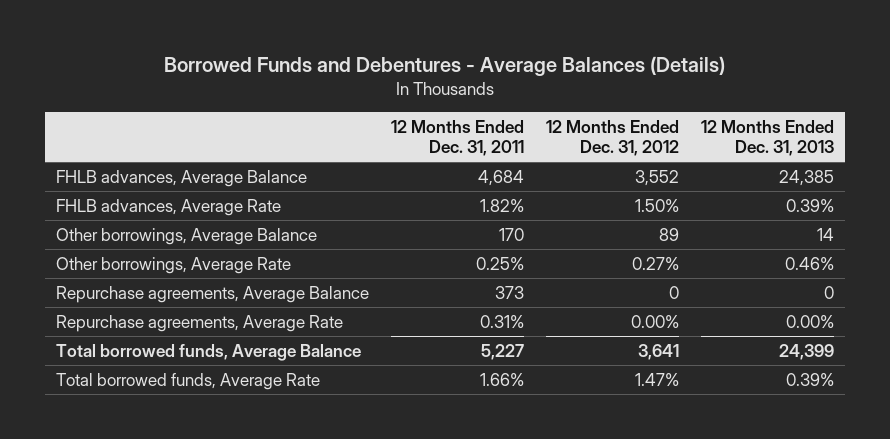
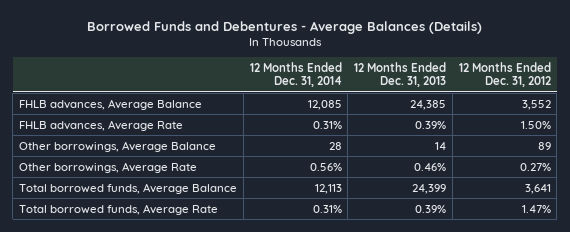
[391,119,525,157] 12 Months Ended Dec. 31, 2011 -> none
none -> [249,61,342,87] 12 Months Ended Dec. 31, 2014
[56,285,370,303] Repurchase agreements, Average Balance -> none
[56,314,344,332] Repurchase agreements, Average Rate -> none

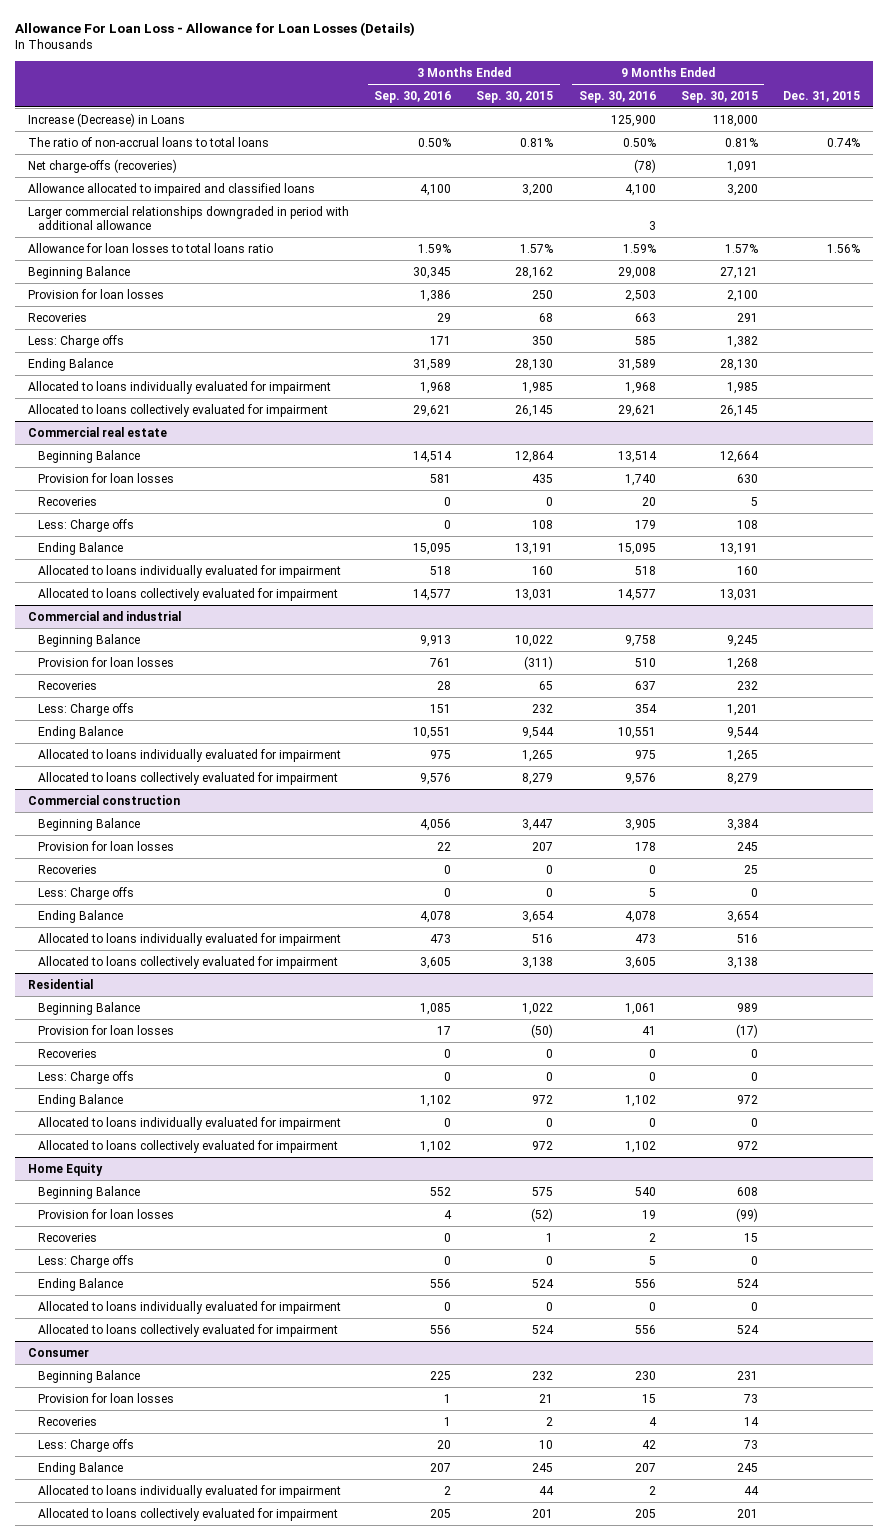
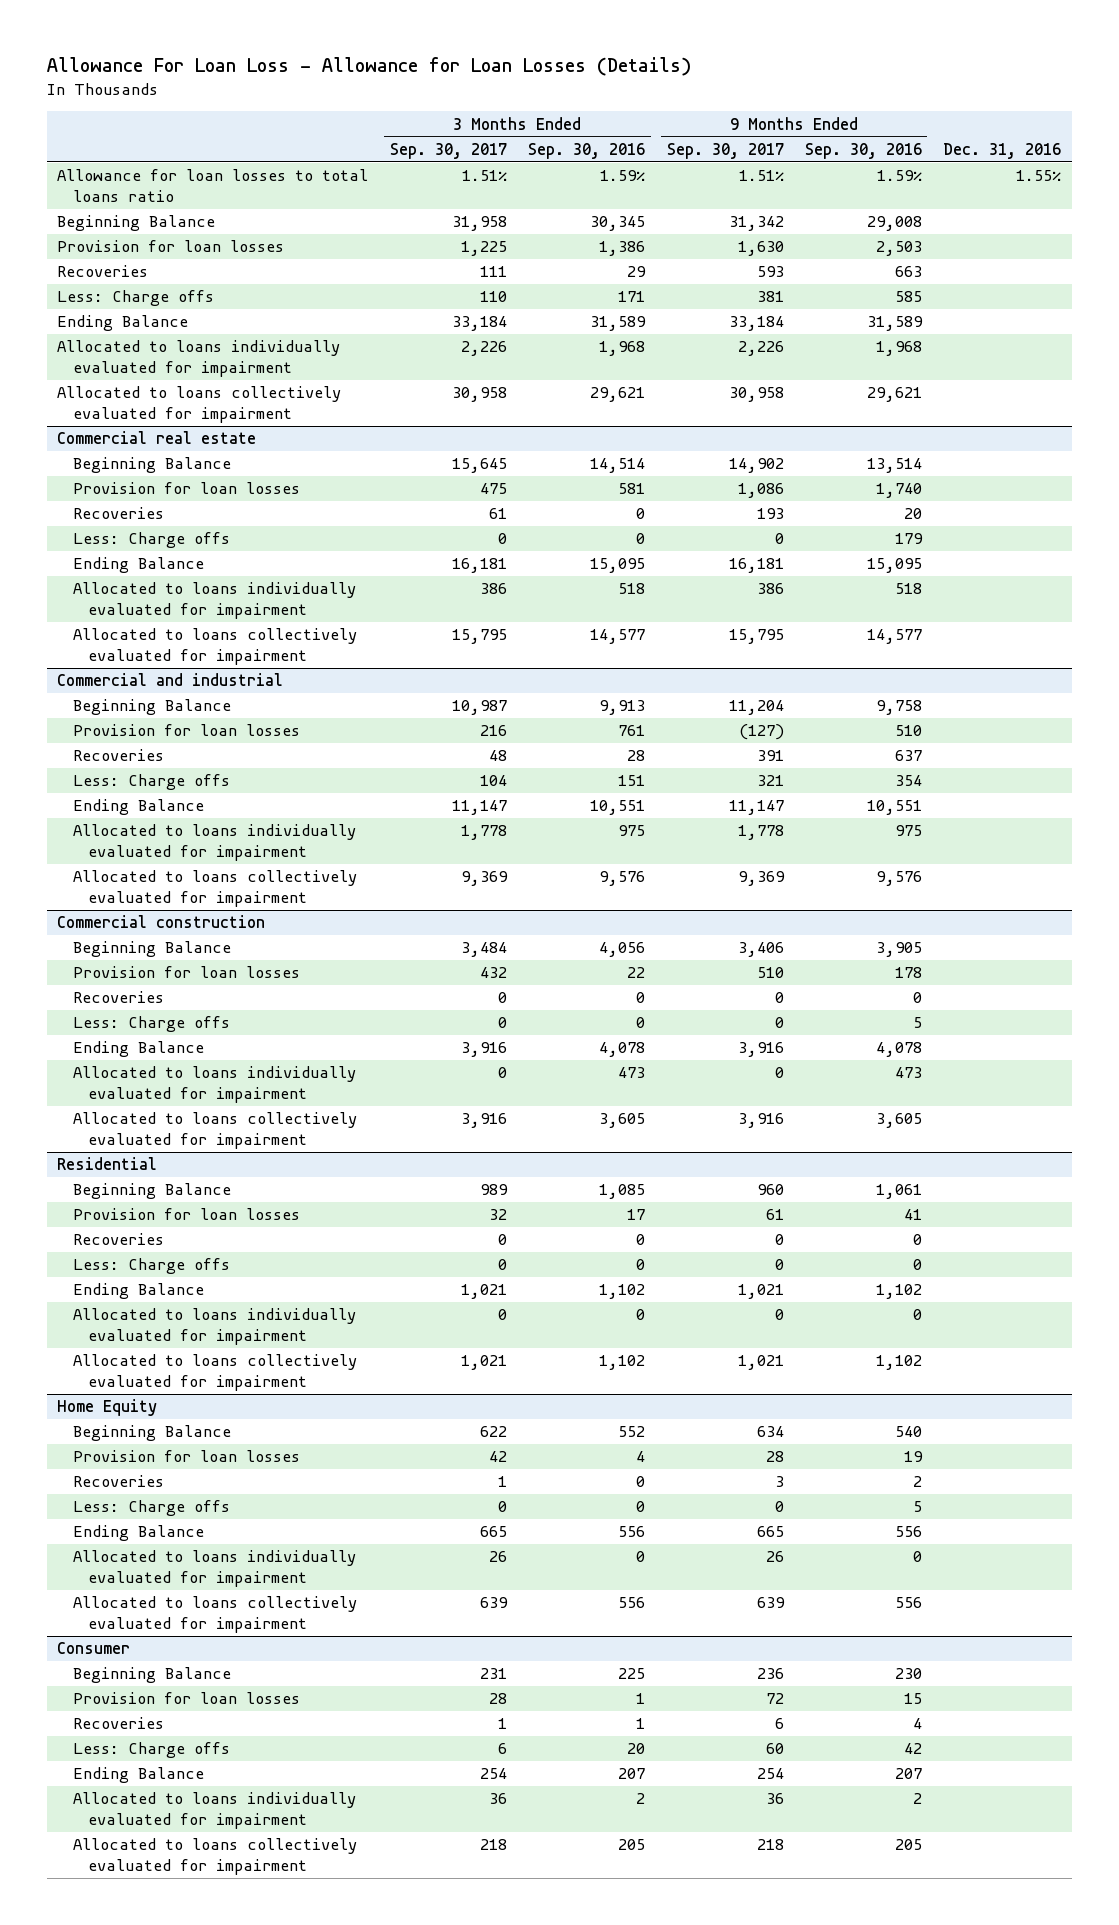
[476,90,554,103] Sep. 30, 2015 -> none
[681,90,759,103] Sep. 30, 2015 -> none
[783,90,861,102] Dec. 31, 2015 -> none
none -> [389,142,507,159] Sep. 30, 2017
none -> [666,142,784,159] Sep. 30, 2017
none -> [943,142,1062,159] Dec. 31, 2016
[27,112,185,127] Increase (Decrease) in Loans -> none
[27,136,269,147] The ratio of non-accrual loans to total loans -> none
[27,158,177,173] Net charge-offs (recoveries) -> none
[27,182,315,196] Allowance allocated to impaired and classified loans -> none
[27,205,349,231] Larger commercial relationships downgraded in period with additional allowance -> none

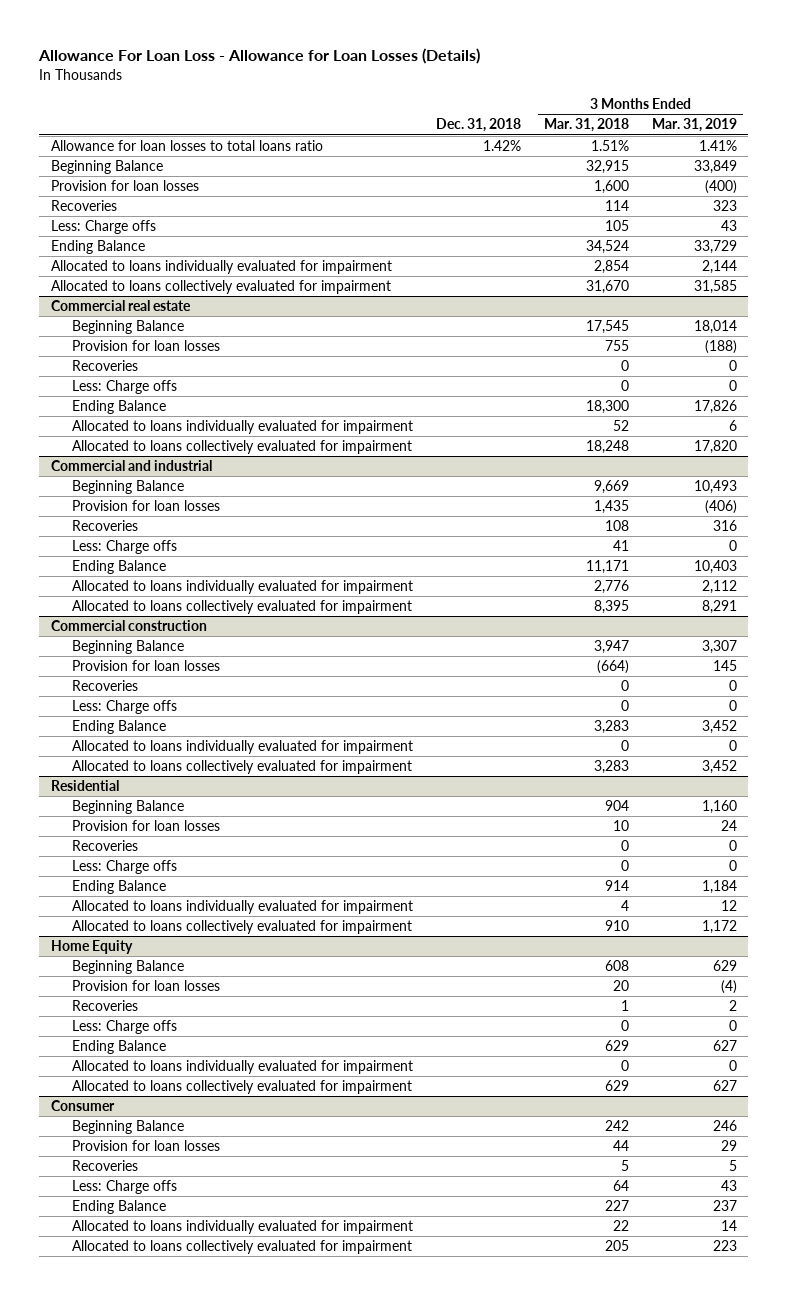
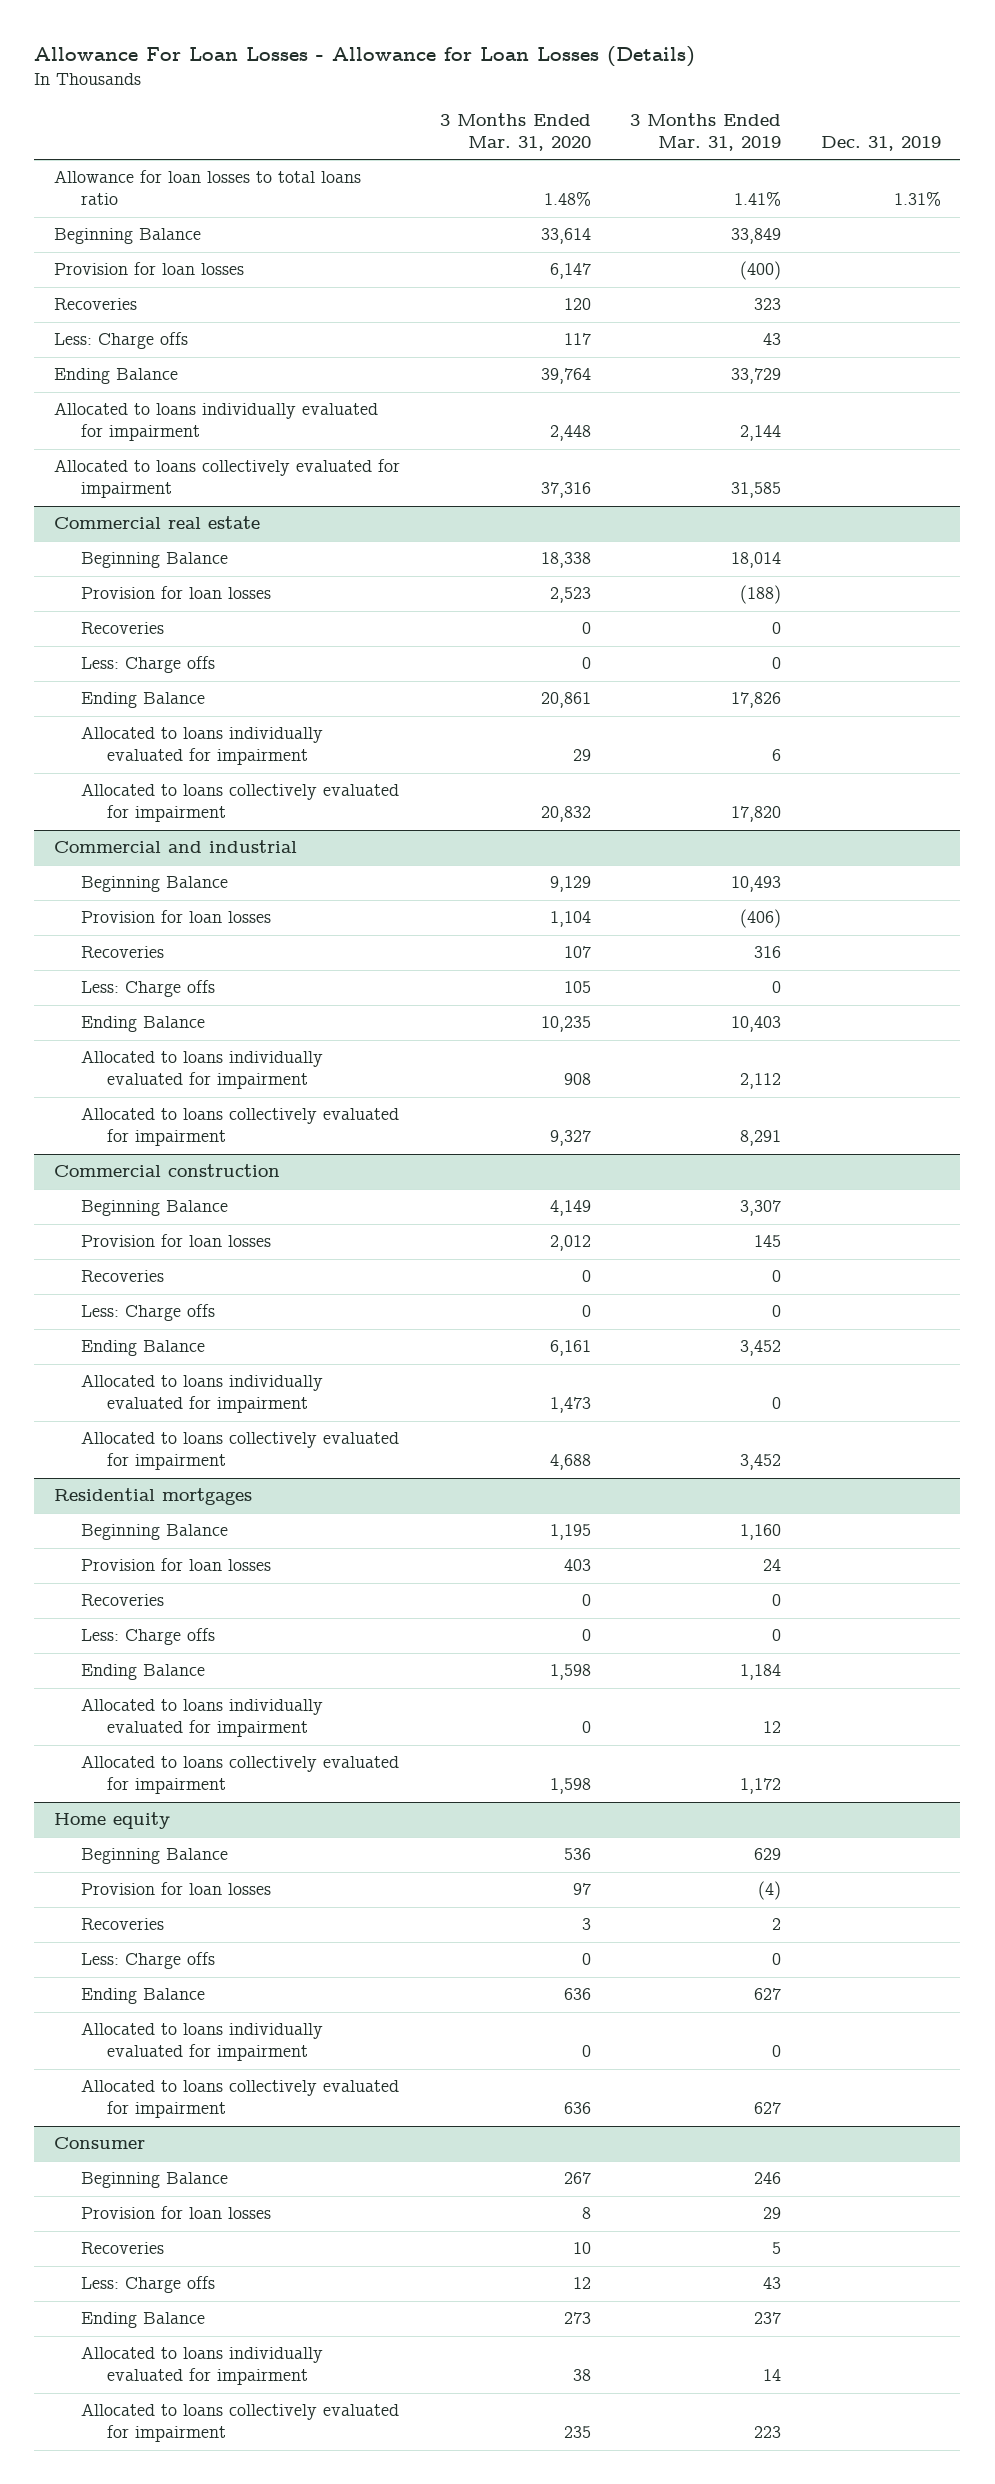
[38,47,481,64] Allowance For Loan Loss - Allowance for Loan Losses (Details) -> [34,46,696,68] Allowance For Loan Losses - Allowance for Loan Losses (Details)
[436,118,522,133] Dec. 31, 2018 -> none
[544,118,630,133] Mar. 31, 2018 -> none
none -> [439,112,591,151] 3 Months Ended Mar. 31, 2020
none -> [820,135,941,151] Dec. 31, 2019
[50,780,119,792] Residential -> [54,1488,253,1506] Residential mortgages
[50,940,133,955] Home Equity -> [54,1812,171,1830] Home equity

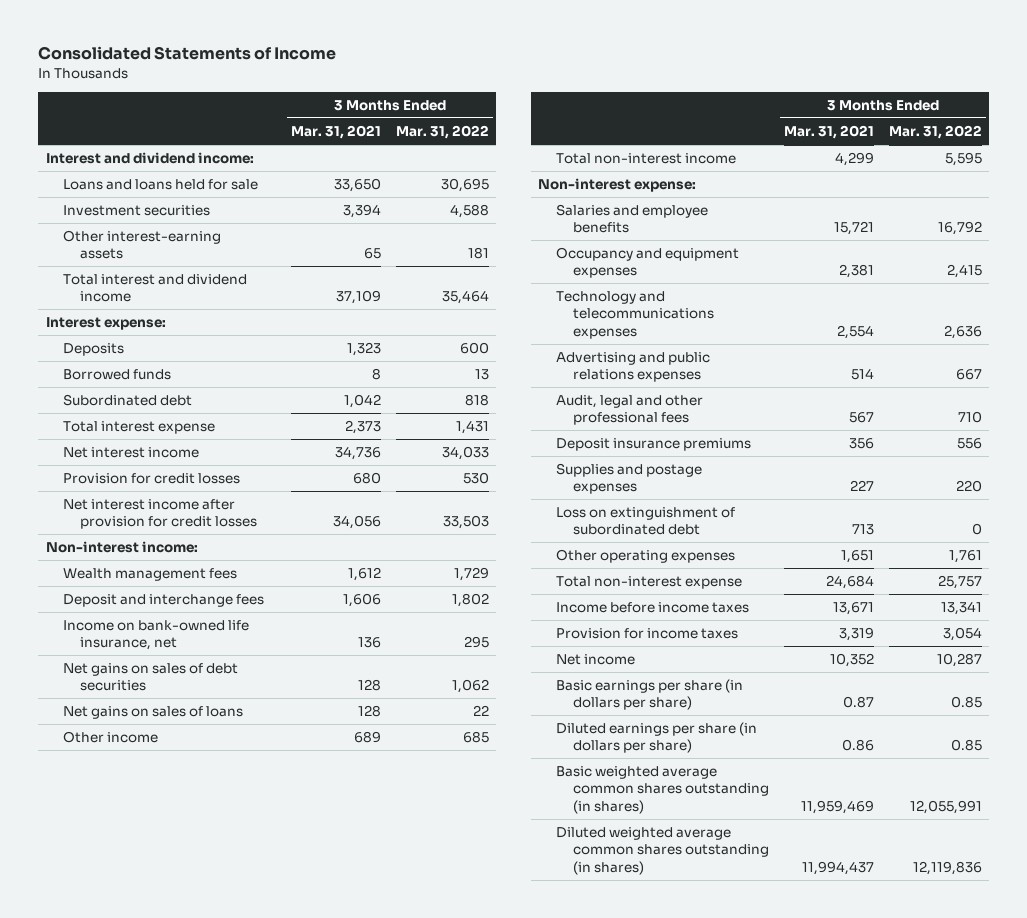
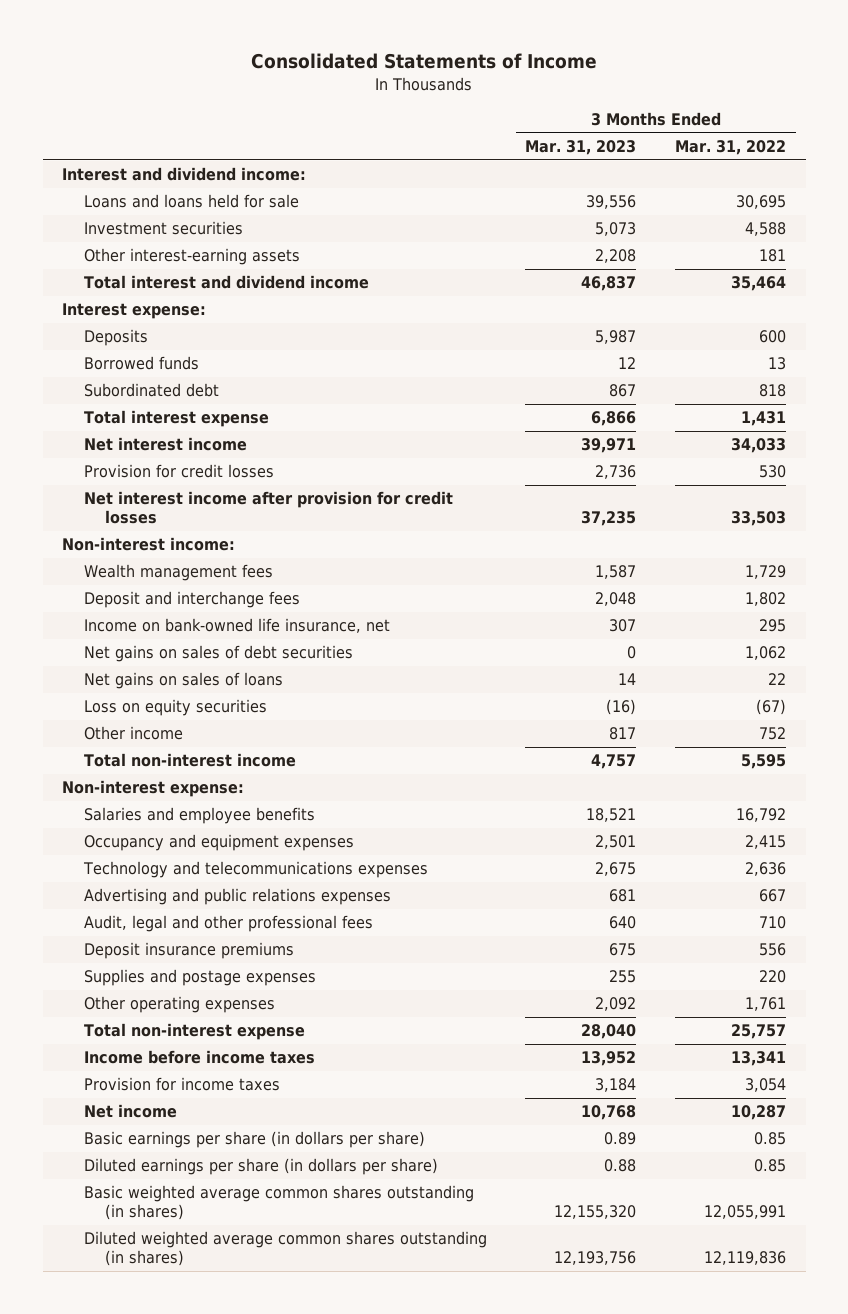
[291,125,382,140] Mar. 31, 2021 -> none
none -> [525,140,637,156] Mar. 31, 2023
none -> [83,699,267,717] Loss on equity securities
[462,731,489,744] 685 -> [759,727,787,741] 752
[555,507,735,536] Loss on extinguishment of subordinated debt -> none

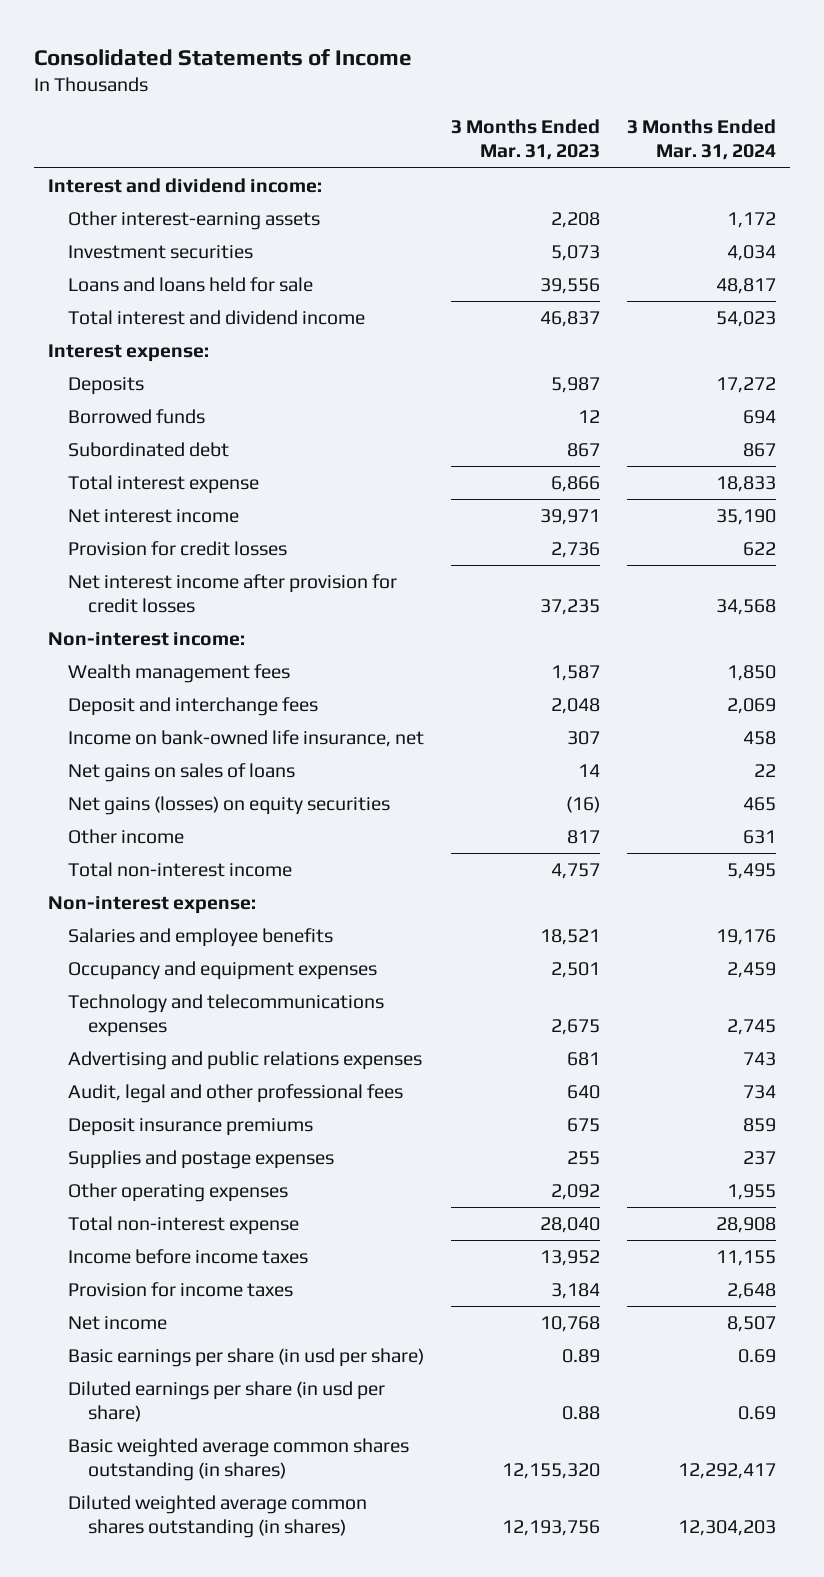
[675,140,787,156] Mar. 31, 2022 -> none
none -> [627,119,777,161] 3 Months Ended Mar. 31, 2024
[83,221,243,236] Investment securities -> [67,244,253,259] Investment securities
[83,194,299,209] Loans and loans held for sale -> [67,276,313,292] Loans and loans held for sale
[83,645,353,663] Net gains on sales of debt securities -> none
[83,699,267,717] Loss on equity securities -> [67,795,390,815] Net gains (losses) on equity securities
[83,1131,425,1149] Basic earnings per share (in dollars per share) -> [67,1347,424,1367] Basic earnings per share (in usd per share)
[83,1158,438,1176] Diluted earnings per share (in dollars per share) -> [67,1380,385,1422] Diluted earnings per share (in usd per share)

